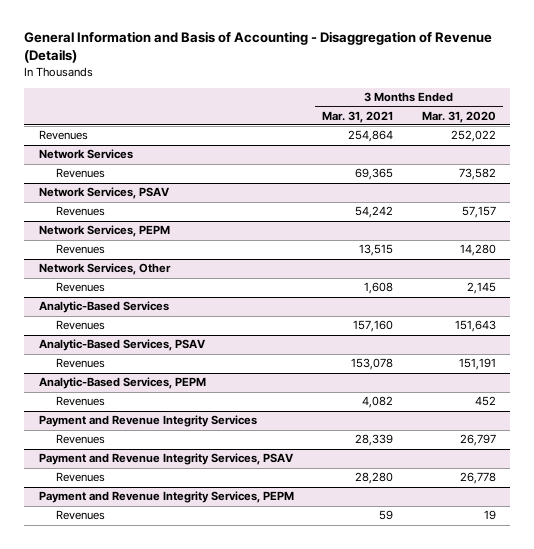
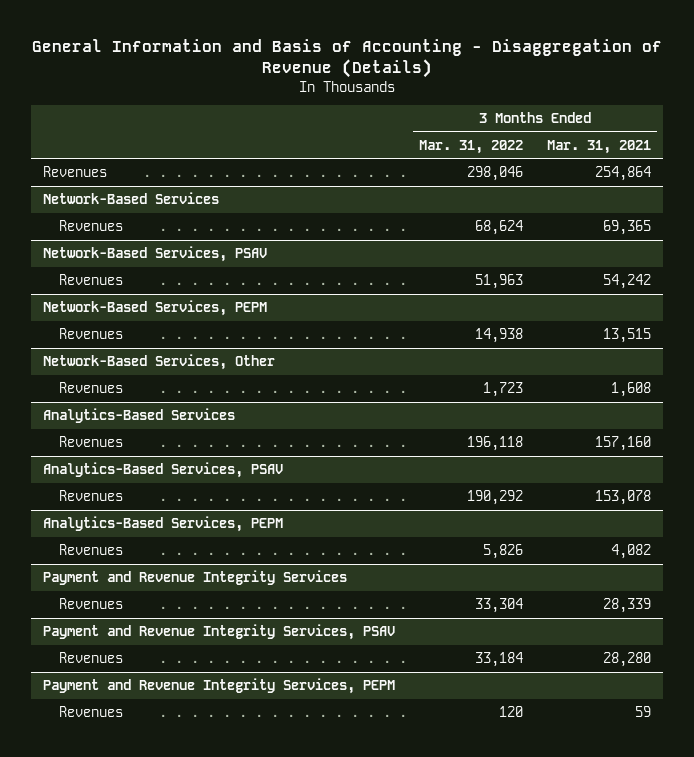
[421,110,496,123] Mar. 31, 2020 -> none
none -> [418,139,523,154] Mar. 31, 2022
[38,149,133,160] Network Services -> [43,192,220,205] Network-Based Services
[38,187,170,200] Network Services, PSAV -> [43,246,268,263] Network-Based Services, PSAV
[38,225,170,238] Network Services, PEPM -> [43,300,268,317] Network-Based Services, PEPM
[38,263,171,276] Network Services, Other -> [43,354,276,371] Network-Based Services, Other
[38,301,169,314] Analytic-Based Services -> [43,408,236,424] Analytics-Based Services
[38,339,206,352] Analytic-Based Services, PSAV -> [43,462,284,479] Analytics-Based Services, PSAV
[38,377,206,390] Analytic-Based Services, PEPM -> [43,516,284,533] Analytics-Based Services, PEPM

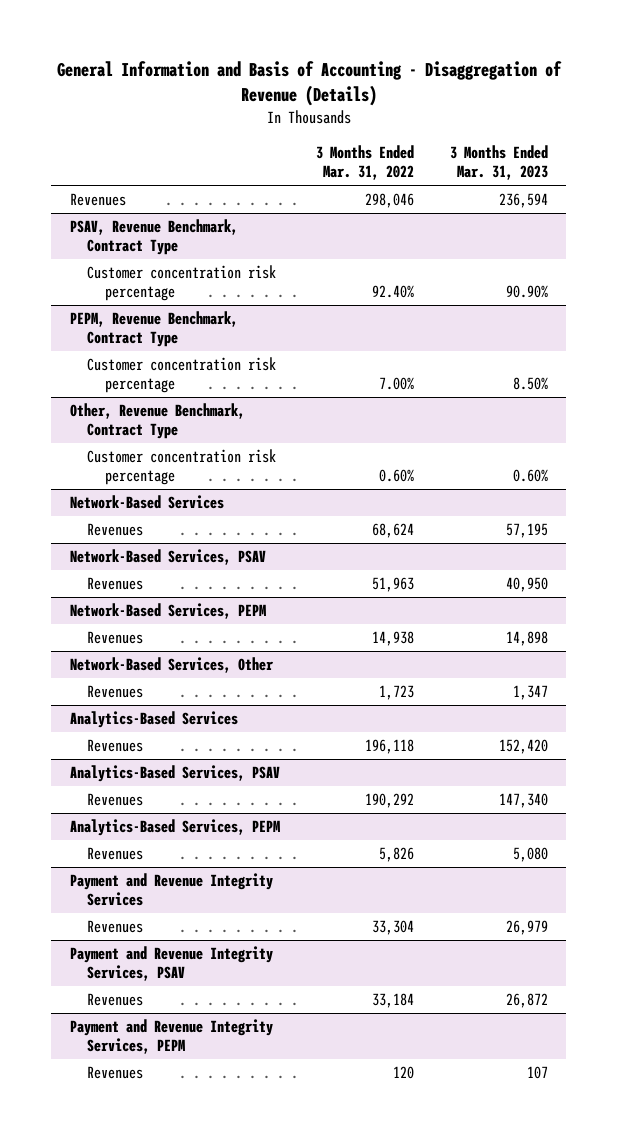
[546,139,651,154] Mar. 31, 2021 -> none
none -> [449,145,548,181] 3 Months Ended Mar. 31, 2023
none -> [69,218,238,256] PSAV, Revenue Benchmark, Contract Type
none -> [87,264,277,302] Customer concentration risk percentage
none -> [69,310,238,348] PEPM, Revenue Benchmark, Contract Type
none -> [87,356,277,394] Customer concentration risk percentage
none -> [69,402,245,440] Other, Revenue Benchmark, Contract Type
none -> [87,448,277,486] Customer concentration risk percentage

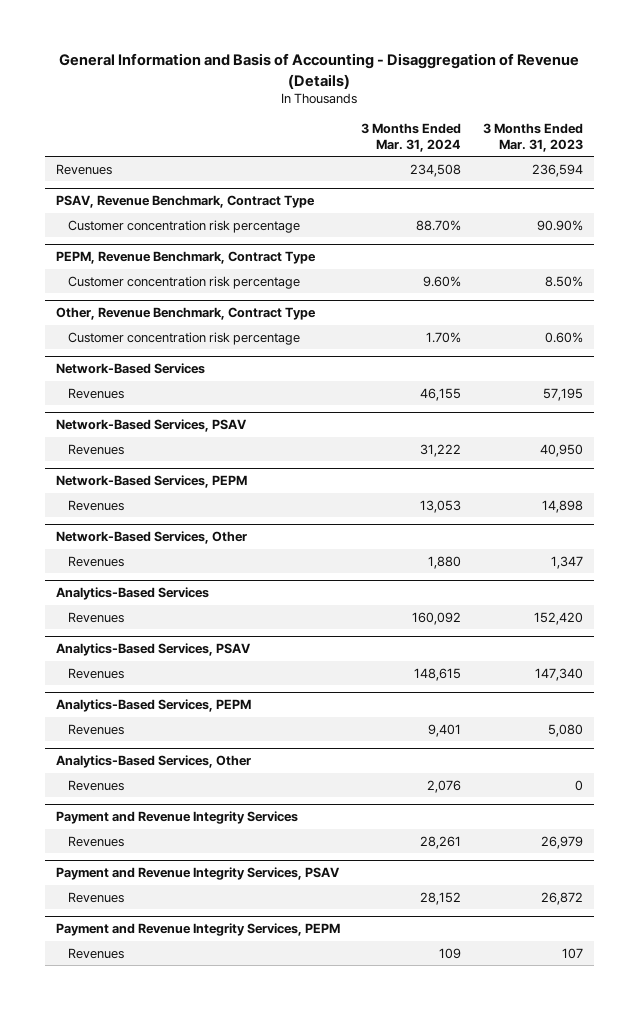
[315,145,414,181] 3 Months Ended Mar. 31, 2022 -> none
none -> [361,123,462,152] 3 Months Ended Mar. 31, 2024
none -> [55,755,251,769] Analytics-Based Services, Other
none -> [68,779,125,791] Revenues

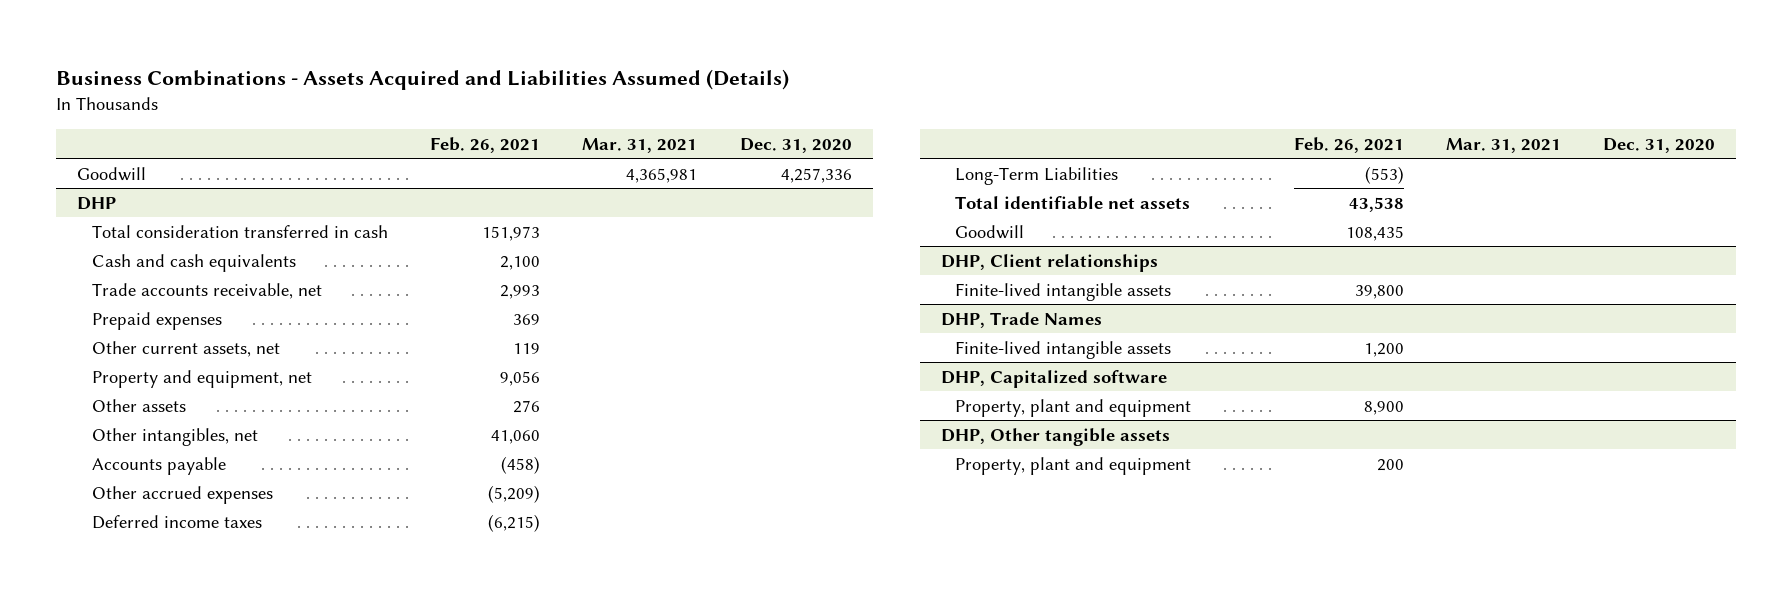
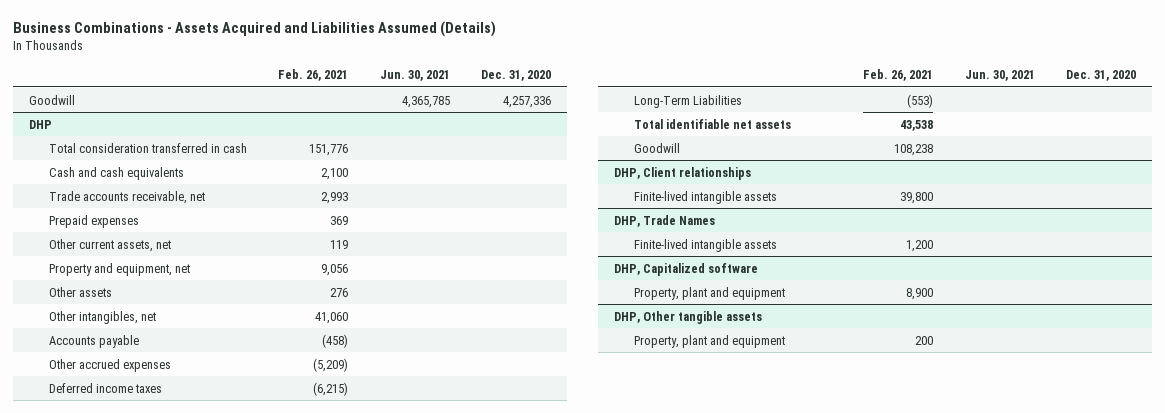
[582,137,698,153] Mar. 31, 2021 -> none
none -> [379,70,450,82] Jun. 30, 2021
[482,225,541,241] 151,973 -> [309,143,349,156] 151,776
[1345,225,1404,241] 108,435 -> [894,143,934,156] 108,238

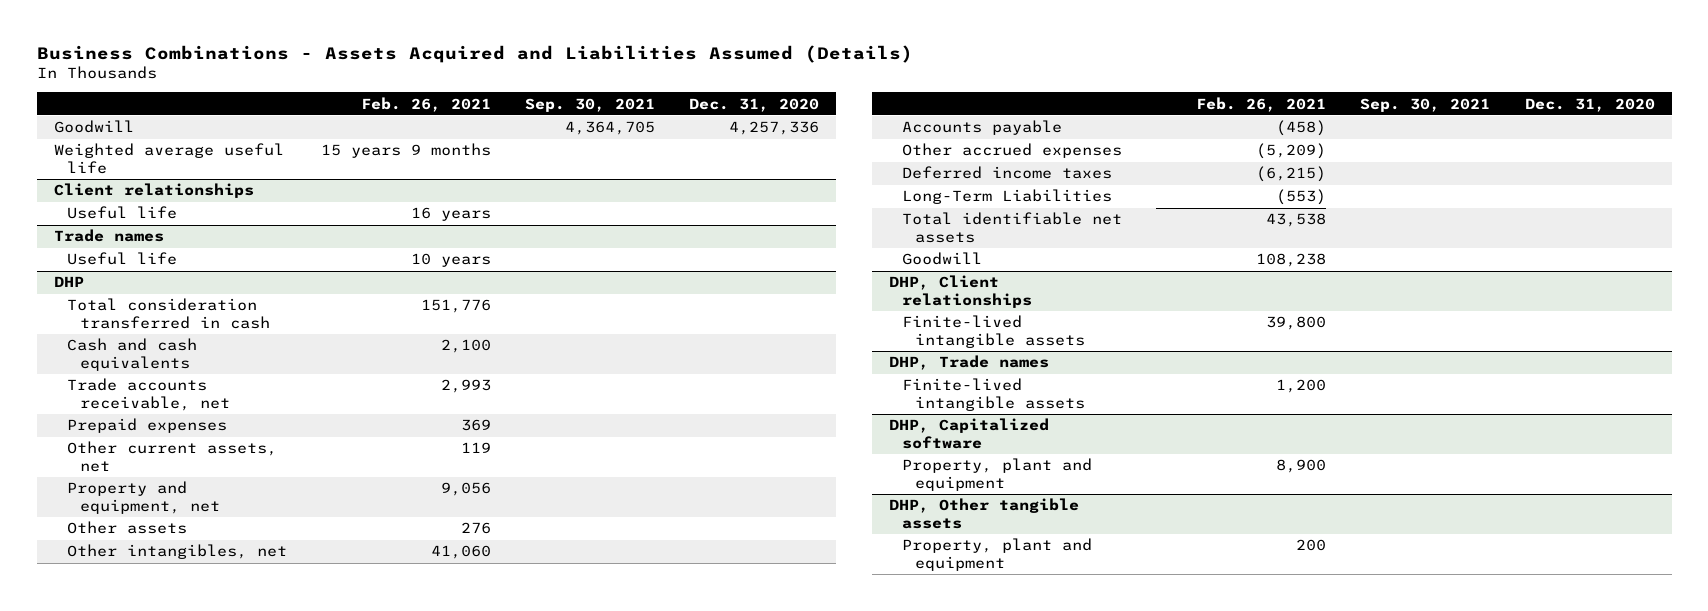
[379,70,450,82] Jun. 30, 2021 -> none
none -> [525,97,656,112] Sep. 30, 2021
none -> [53,143,284,174] Weighted average useful life
none -> [53,183,254,199] Client relationships
none -> [66,206,177,220] Useful life
none -> [53,229,164,243] Trade names
none -> [66,252,177,266] Useful life
[614,214,716,227] DHP, Trade Names -> [889,355,1050,371] DHP, Trade names

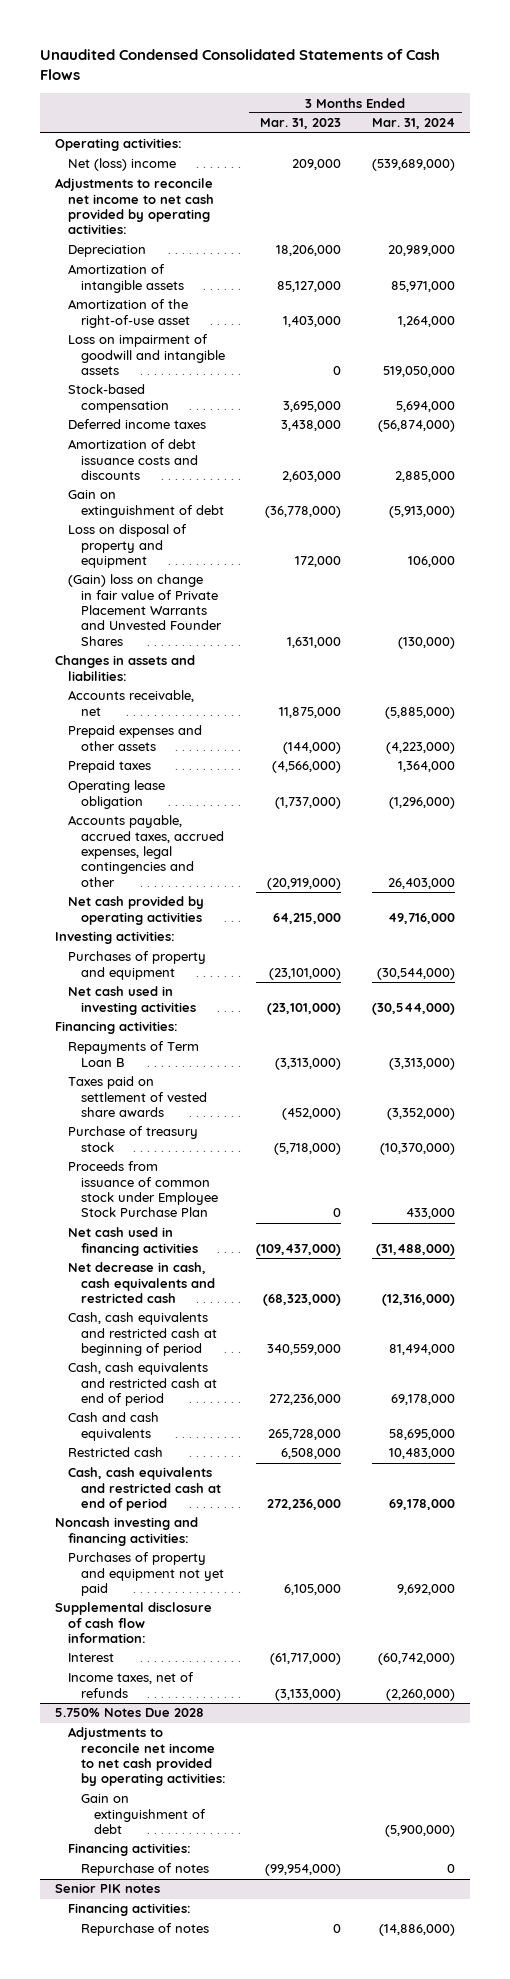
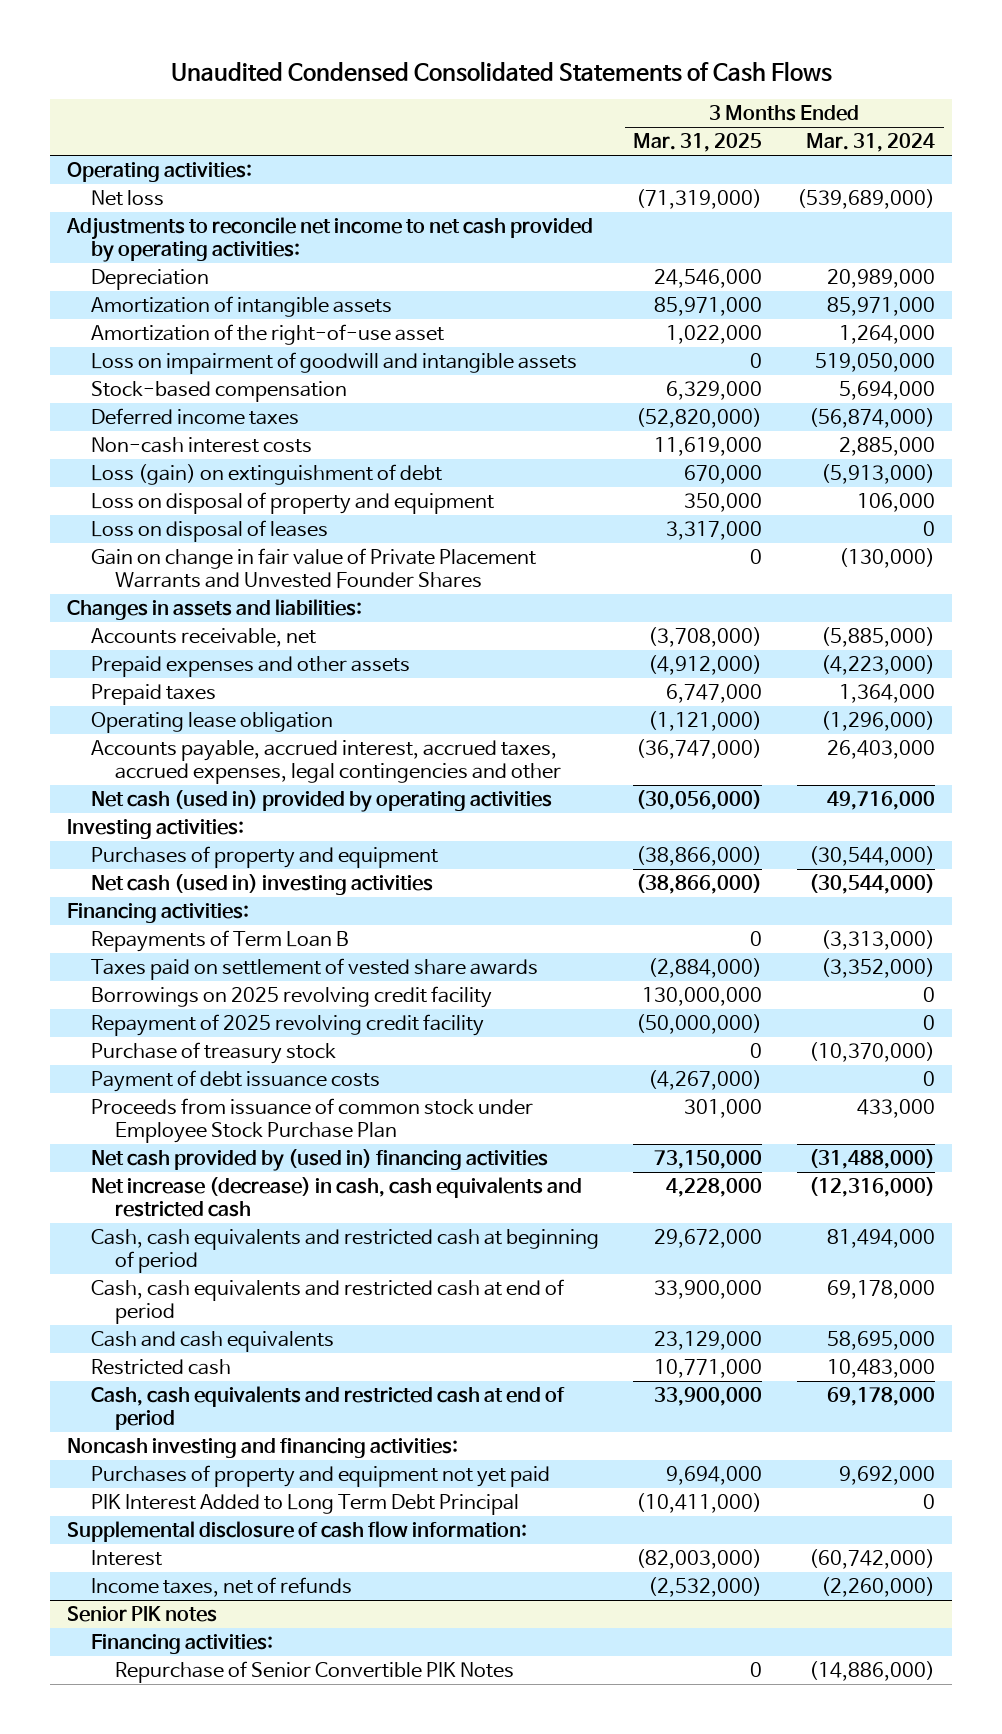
[260,118,342,130] Mar. 31, 2023 -> none
none -> [633,133,763,153] Mar. 31, 2025
[67,158,176,172] Net (loss) income -> [90,190,164,207] Net loss
[67,439,198,481] Amortization of debt issuance costs and discounts -> [90,437,312,454] Non-cash interest costs
[67,490,224,518] Gain on extinguishment of debt -> [90,464,442,486] Loss (gain) on extinguishment of debt
none -> [90,520,328,543] Loss on disposal of leases
[67,574,222,646] (Gain) loss on change in fair value of Private Placement Warrants and Unvested Founder Shares -> [90,548,536,589] Gain on change in fair value of Private Placement Warrants and Unvested Founder Shares
[67,815,224,887] Accounts payable, accrued taxes, accrued expenses, legal contingencies and other -> [90,740,561,785] Accounts payable, accrued interest, accrued taxes, accrued expenses, legal contingencies and other
[67,896,204,925] Net cash provided by operating activities -> [90,790,552,813] Net cash (used in) provided by operating activities
[67,986,196,1015] Net cash used in investing activities -> [90,874,433,896] Net cash (used in) investing activities
none -> [90,986,492,1009] Borrowings on 2025 revolving credit facility
none -> [90,1014,484,1037] Repayment of 2025 revolving credit facility
none -> [90,1070,380,1093] Payment of debt issuance costs
[67,1227,198,1256] Net cash used in financing activities -> [90,1149,548,1172] Net cash provided by (used in) financing activities
[67,1262,215,1304] Net decrease in cash, cash equivalents and restricted cash -> [90,1177,582,1218] Net increase (decrease) in cash, cash equivalents and restricted cash
none -> [90,1494,519,1516] PIK Interest Added to Long Term Debt Principal
[55,1708,205,1718] 5.750% Notes Due 2028 -> none
[67,1727,226,1787] Adjustments to reconcile net income to net cash provided by operating activities: -> none
[80,1794,206,1835] Gain on extinguishment of debt -> none
[67,1843,191,1857] Financing activities: -> none
[80,1863,209,1877] Repurchase of notes -> none
[80,1923,209,1937] Repurchase of notes -> [114,1661,514,1684] Repurchase of Senior Convertible PIK Notes

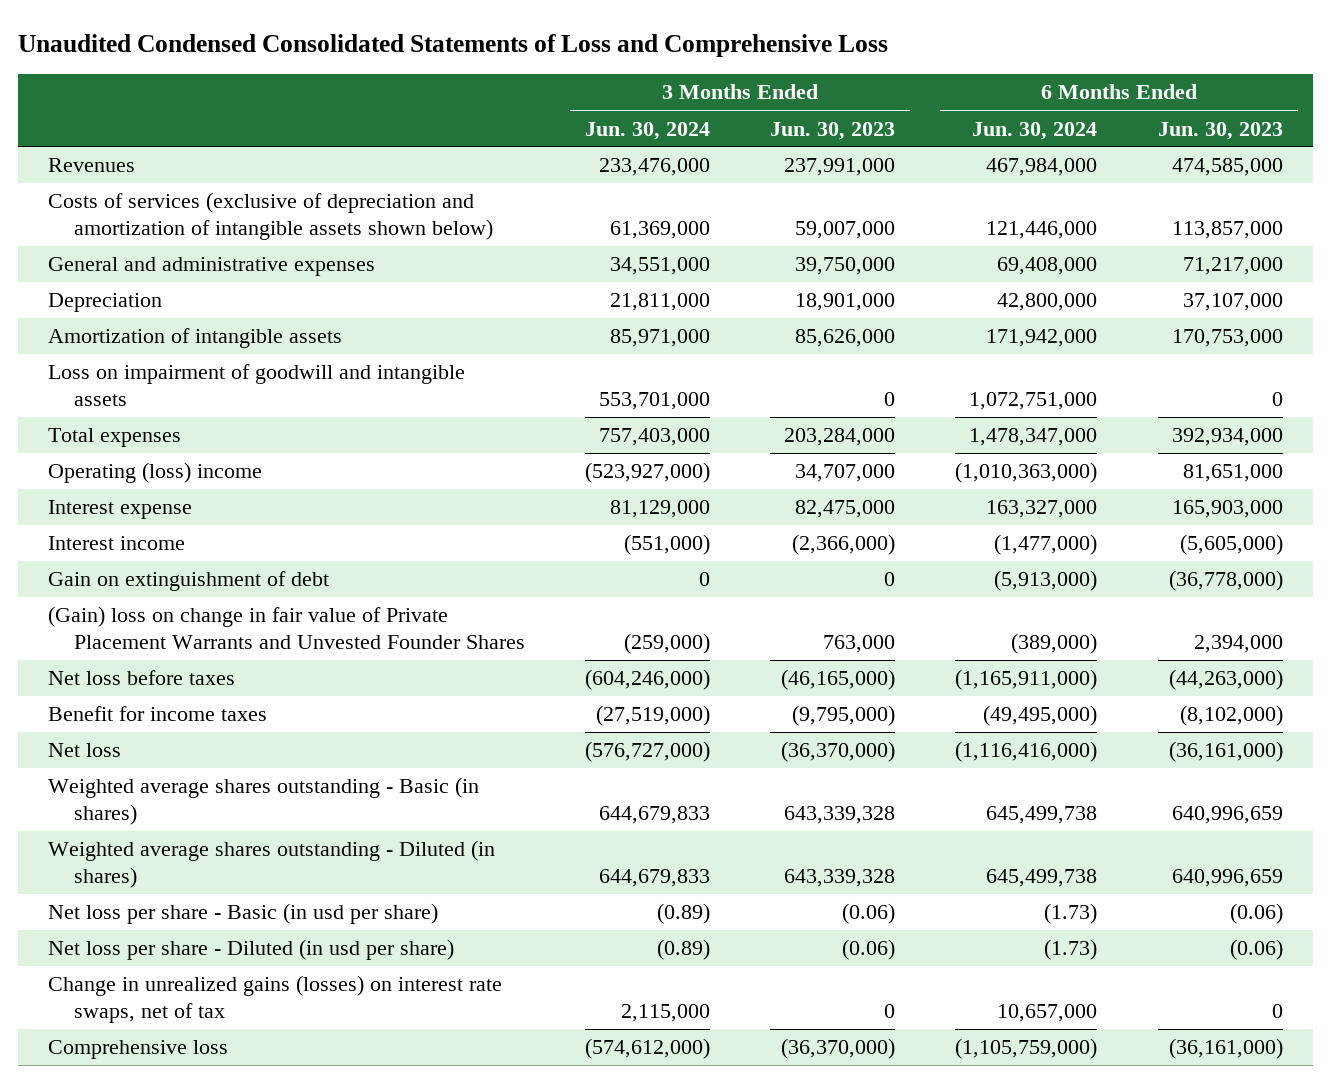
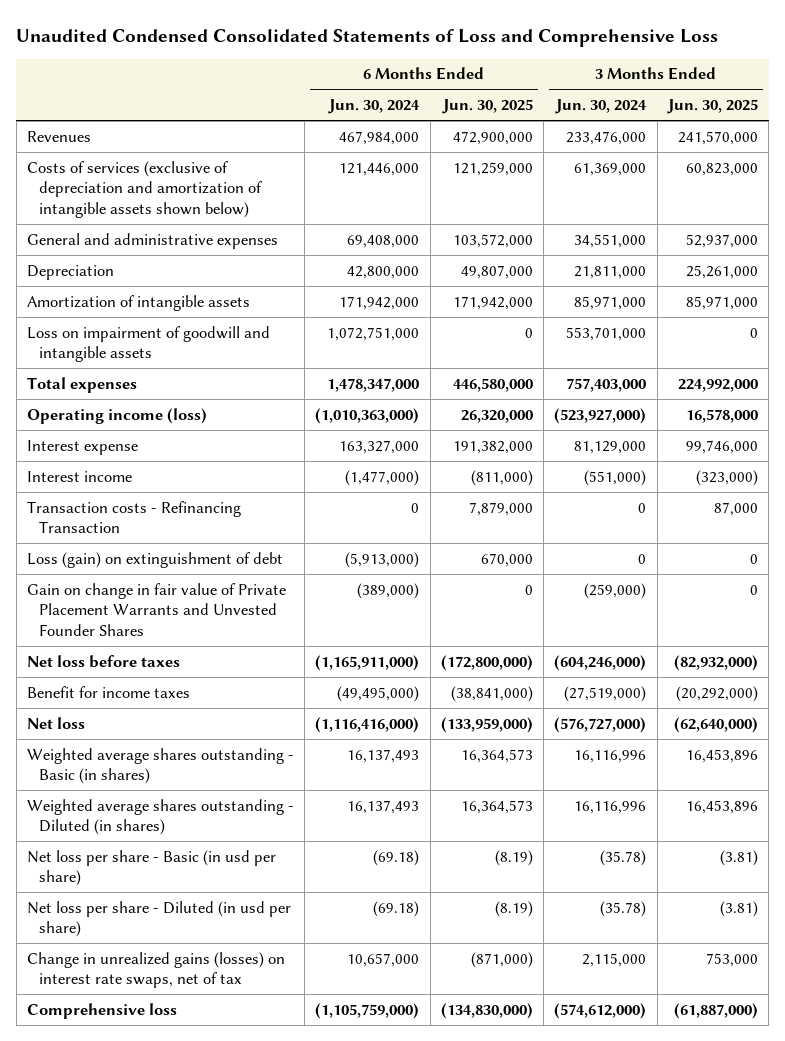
[770,121,896,140] Jun. 30, 2023 -> none
[1157,121,1283,140] Jun. 30, 2023 -> none
none -> [441,99,533,115] Jun. 30, 2025
none -> [666,99,758,115] Jun. 30, 2025
[48,462,263,484] Operating (loss) income -> [26,407,207,424] Operating income (loss)
none -> [26,500,241,534] Transaction costs - Refinancing Transaction
[48,571,330,592] Gain on extinguishment of debt -> [26,551,283,568] Loss (gain) on extinguishment of debt
[48,606,526,650] (Gain) loss on change in fair value of Private Placement Warrants and Unvested Founder Shares -> [26,582,286,636] Gain on change in fair value of Private Placement Warrants and Unvested Founder Shares
[599,806,711,825] 644,679,833 -> [574,749,647,763] 16,116,996
[986,806,1098,825] 645,499,738 -> [347,748,420,763] 16,137,493
[599,869,711,888] 644,679,833 -> [574,800,647,814] 16,116,996
[986,869,1098,888] 645,499,738 -> [347,799,420,814] 16,137,493
[657,903,711,925] (0.89) -> [600,849,647,866] (35.78)
[1044,903,1098,925] (1.73) -> [373,849,420,866] (69.18)
[657,939,711,961] (0.89) -> [600,900,647,917] (35.78)
[1044,939,1098,961] (1.73) -> [373,900,420,917] (69.18)

